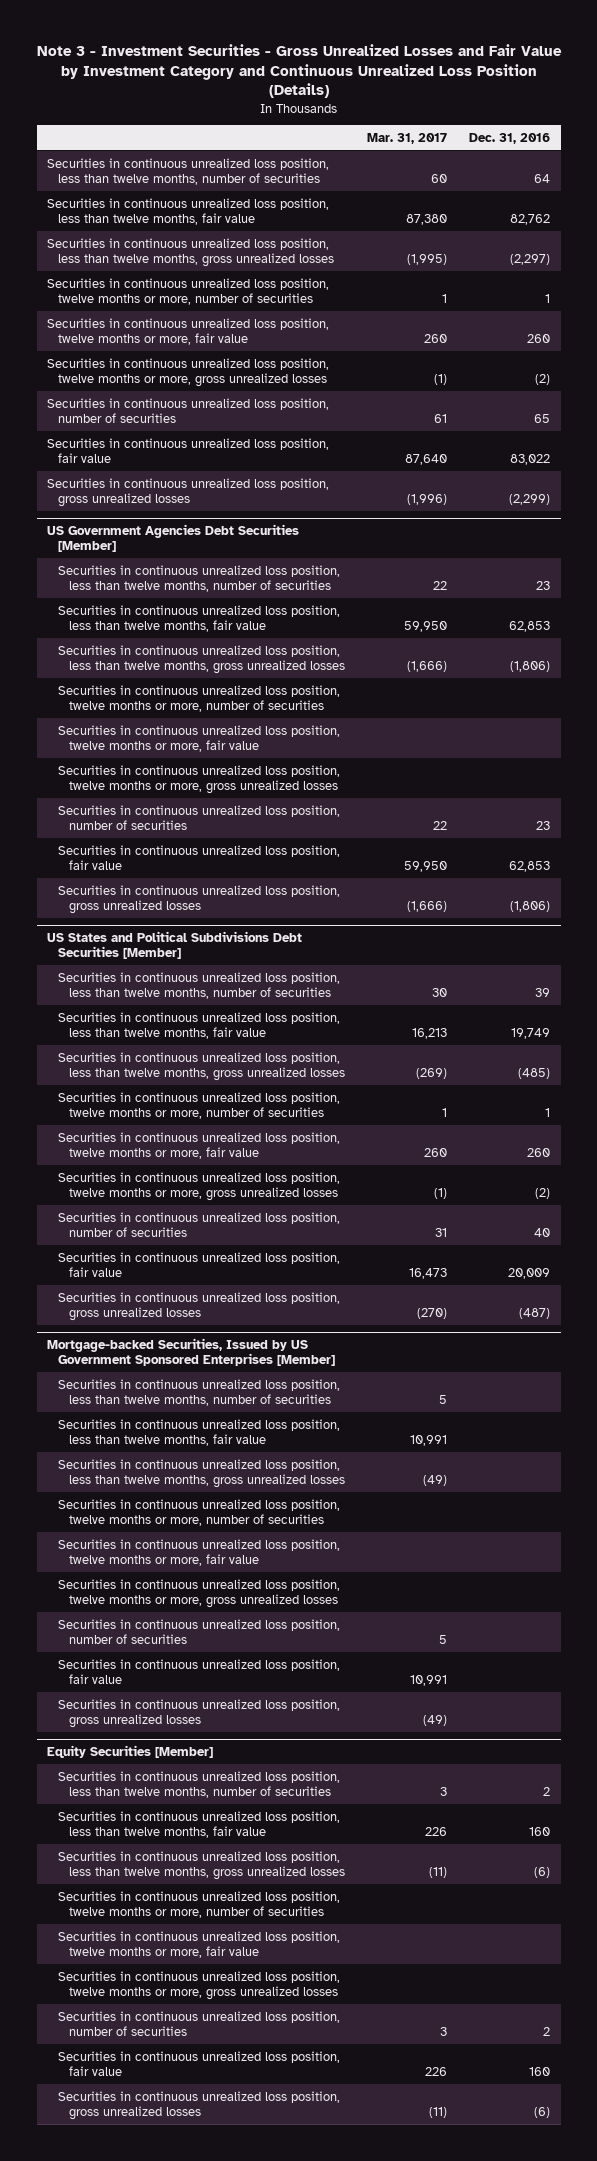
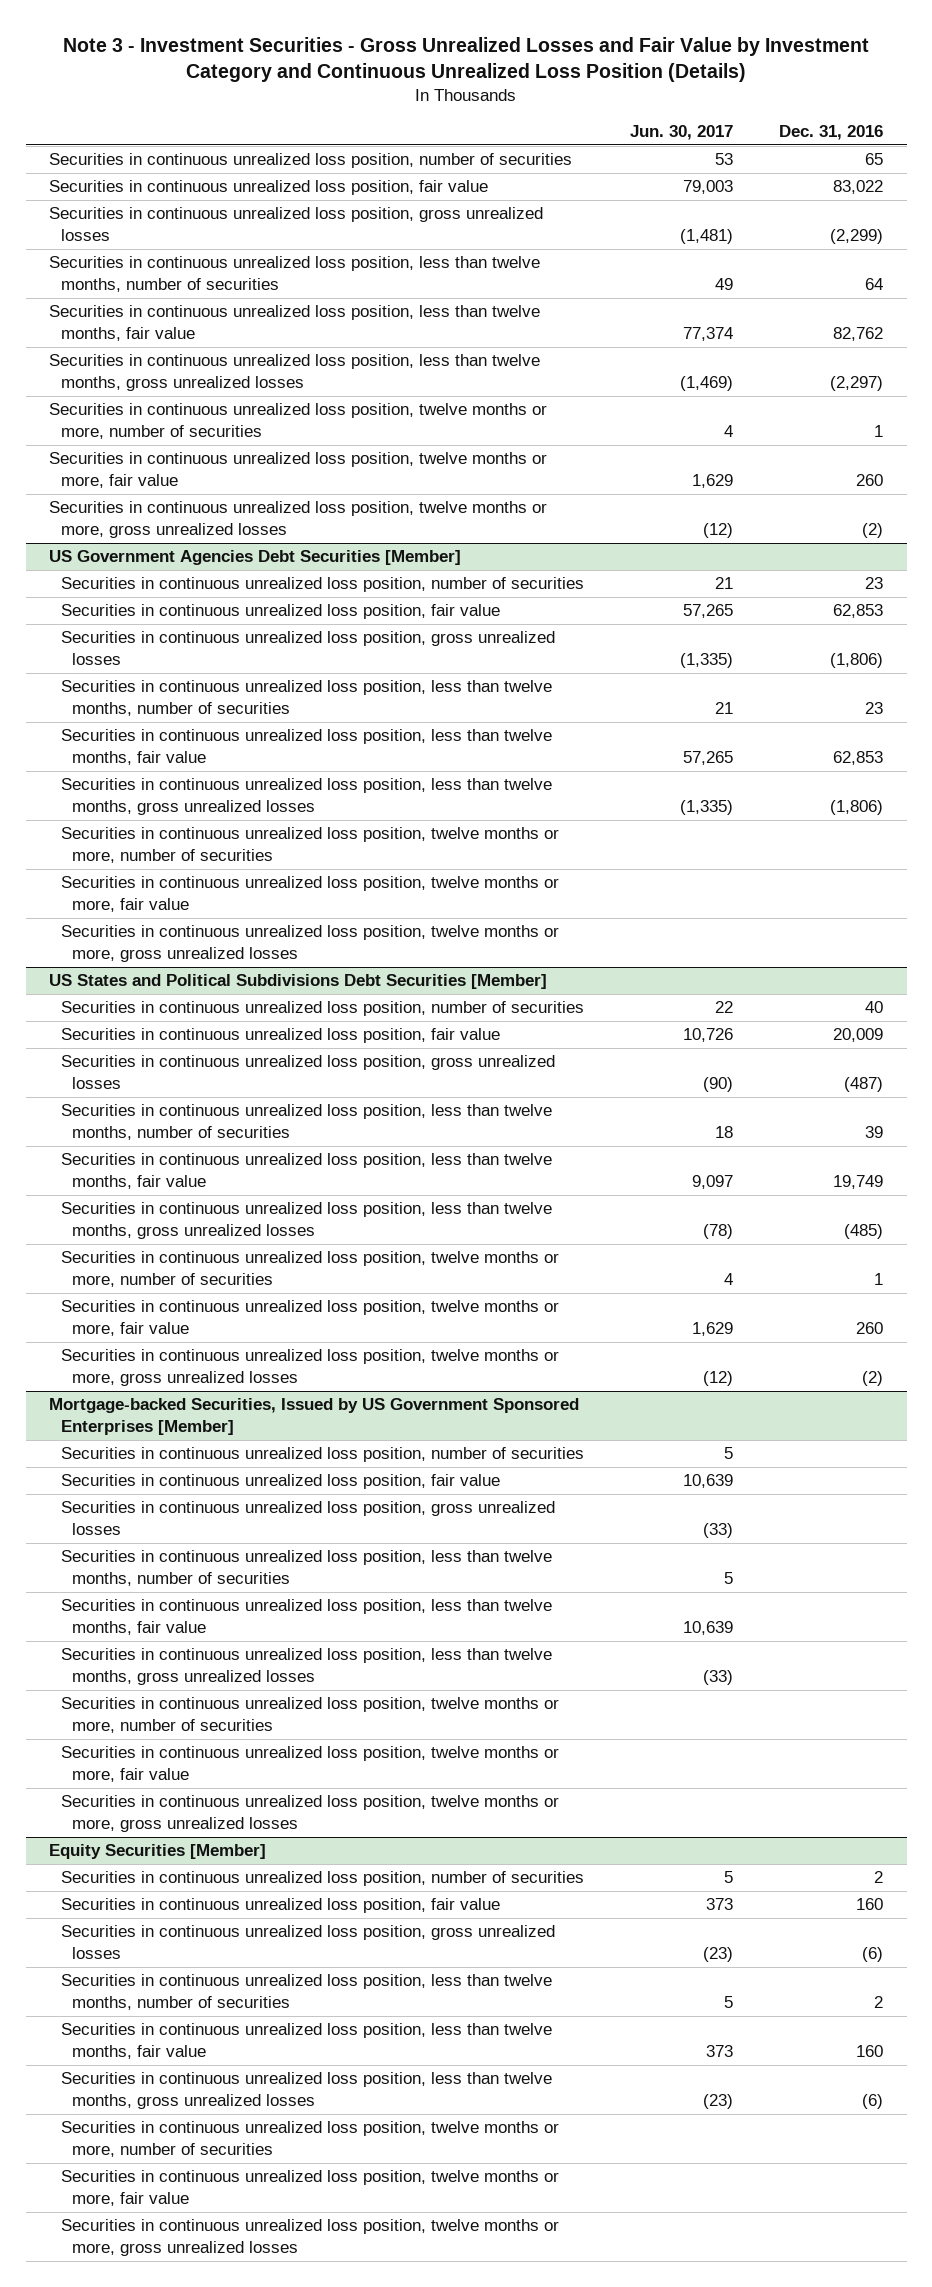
[367,132,448,144] Mar. 31, 2017 -> none
none -> [629,124,733,140] Jun. 30, 2017
[47,397,330,423] Securities in continuous unrealized loss position, number of securities -> [48,153,572,169] Securities in continuous unrealized loss position, number of securities
[47,437,330,463] Securities in continuous unrealized loss position, fair value -> [48,180,488,196] Securities in continuous unrealized loss position, fair value
[47,477,330,507] Securities in continuous unrealized loss position, gross unrealized losses -> [48,207,543,241] Securities in continuous unrealized loss position, gross unrealized losses
[58,804,341,830] Securities in continuous unrealized loss position, number of securities -> [60,577,584,593] Securities in continuous unrealized loss position, number of securities
[58,844,341,870] Securities in continuous unrealized loss position, fair value -> [60,604,500,620] Securities in continuous unrealized loss position, fair value
[58,884,341,914] Securities in continuous unrealized loss position, gross unrealized losses -> [60,631,555,665] Securities in continuous unrealized loss position, gross unrealized losses
[58,1211,341,1237] Securities in continuous unrealized loss position, number of securities -> [60,1001,584,1017] Securities in continuous unrealized loss position, number of securities
[58,1251,341,1277] Securities in continuous unrealized loss position, fair value -> [60,1028,500,1044] Securities in continuous unrealized loss position, fair value
[58,1291,341,1321] Securities in continuous unrealized loss position, gross unrealized losses -> [60,1055,555,1089] Securities in continuous unrealized loss position, gross unrealized losses
[58,1618,341,1644] Securities in continuous unrealized loss position, number of securities -> [60,1447,584,1463] Securities in continuous unrealized loss position, number of securities
[58,1658,341,1684] Securities in continuous unrealized loss position, fair value -> [60,1474,500,1490] Securities in continuous unrealized loss position, fair value
[58,1698,341,1728] Securities in continuous unrealized loss position, gross unrealized losses -> [60,1501,555,1535] Securities in continuous unrealized loss position, gross unrealized losses
[58,2010,341,2036] Securities in continuous unrealized loss position, number of securities -> [60,1871,584,1887] Securities in continuous unrealized loss position, number of securities
[58,2050,341,2076] Securities in continuous unrealized loss position, fair value -> [60,1898,500,1914] Securities in continuous unrealized loss position, fair value
[58,2090,341,2120] Securities in continuous unrealized loss position, gross unrealized losses -> [60,1925,555,1959] Securities in continuous unrealized loss position, gross unrealized losses

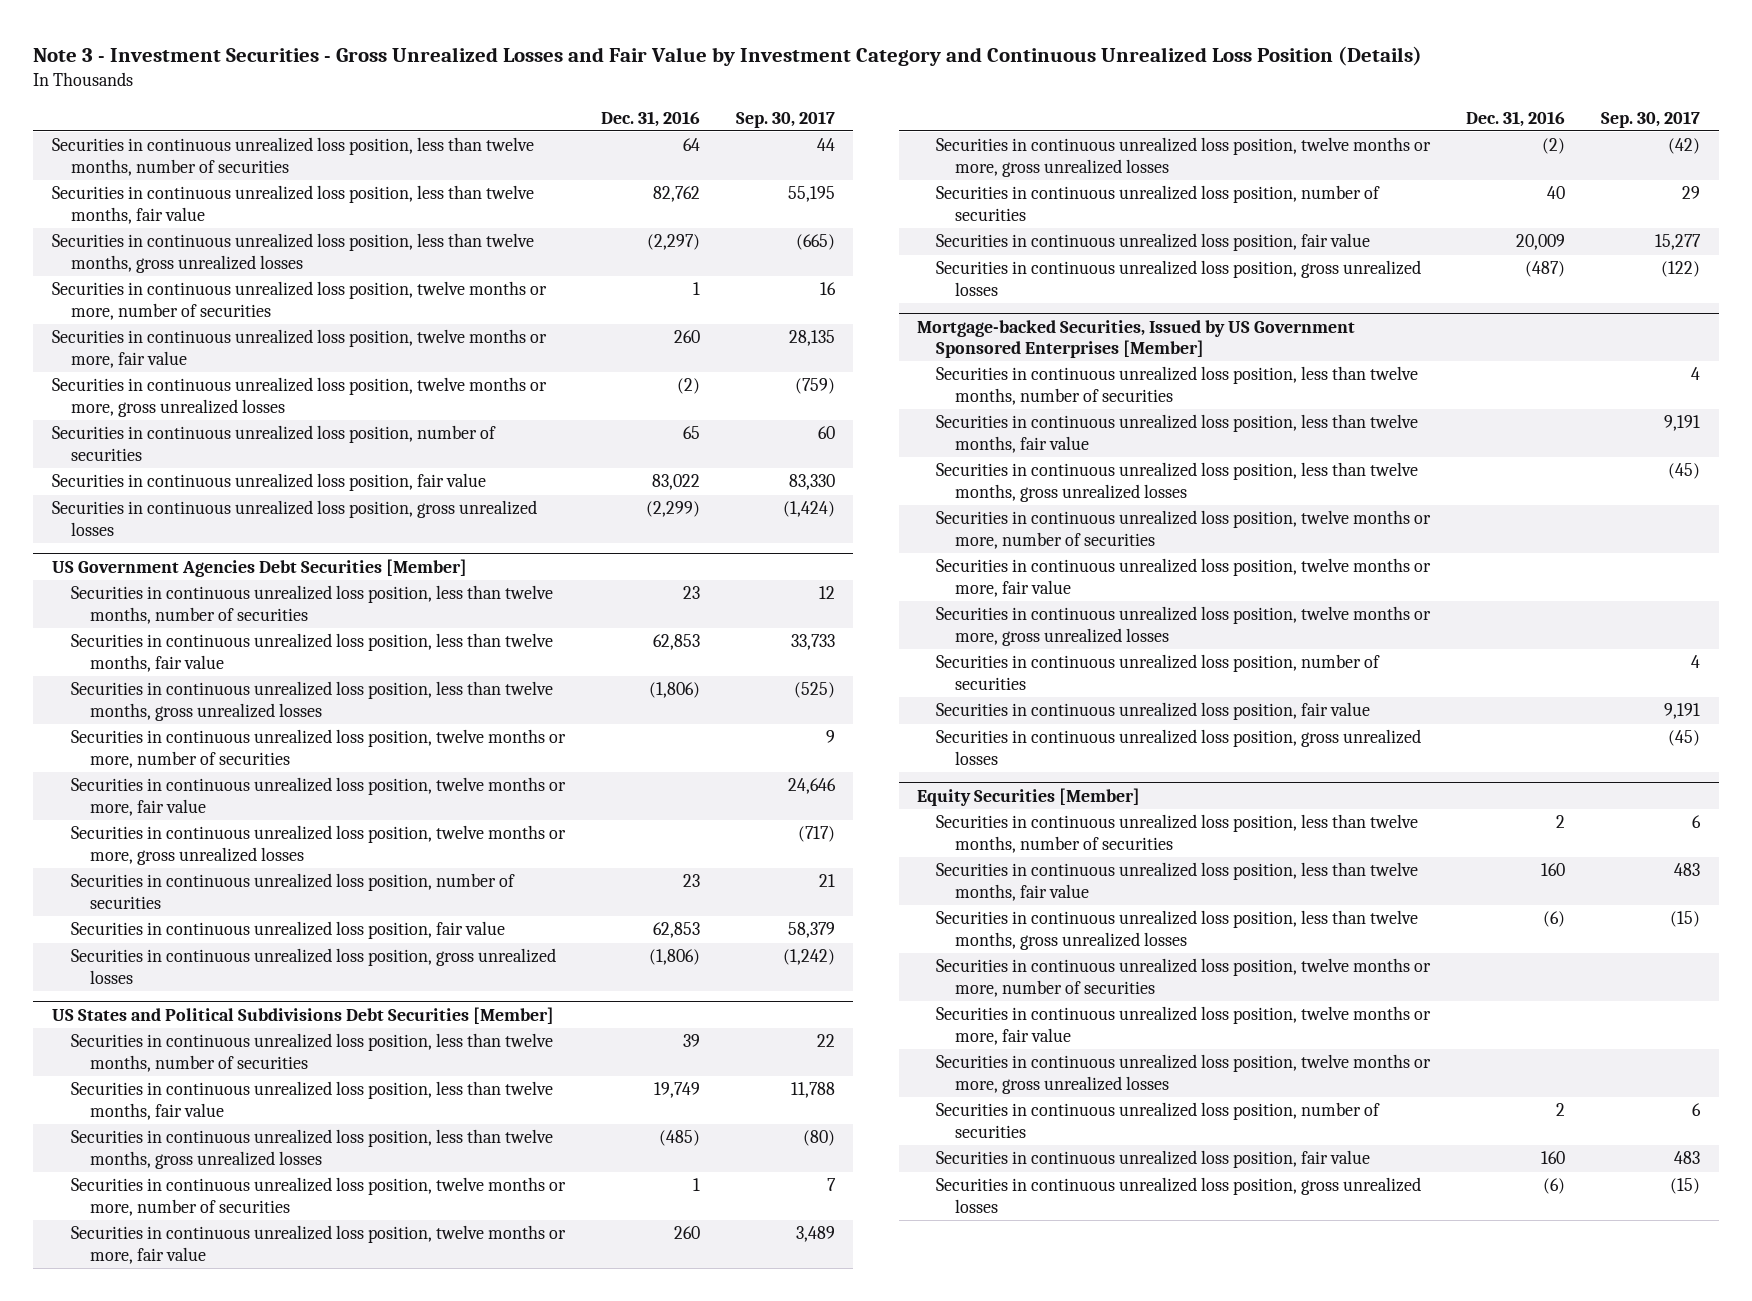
[629,124,733,140] Jun. 30, 2017 -> none
none -> [736,110,836,128] Sep. 30, 2017
[48,153,572,169] Securities in continuous unrealized loss position, number of securities -> [51,425,496,461] Securities in continuous unrealized loss position, number of securities
[48,180,488,196] Securities in continuous unrealized loss position, fair value -> [51,473,486,492] Securities in continuous unrealized loss position, fair value
[48,207,543,241] Securities in continuous unrealized loss position, gross unrealized losses -> [51,500,537,536] Securities in continuous unrealized loss position, gross unrealized losses
[60,577,584,593] Securities in continuous unrealized loss position, number of securities -> [70,873,515,909] Securities in continuous unrealized loss position, number of securities
[60,604,500,620] Securities in continuous unrealized loss position, fair value -> [70,921,505,940] Securities in continuous unrealized loss position, fair value
[60,631,555,665] Securities in continuous unrealized loss position, gross unrealized losses -> [70,948,556,984] Securities in continuous unrealized loss position, gross unrealized losses
[60,1001,584,1017] Securities in continuous unrealized loss position, number of securities -> [935,185,1380,221] Securities in continuous unrealized loss position, number of securities
[60,1028,500,1044] Securities in continuous unrealized loss position, fair value -> [935,233,1370,252] Securities in continuous unrealized loss position, fair value
[60,1055,555,1089] Securities in continuous unrealized loss position, gross unrealized losses -> [935,260,1421,296] Securities in continuous unrealized loss position, gross unrealized losses
[60,1447,584,1463] Securities in continuous unrealized loss position, number of securities -> [935,654,1380,690] Securities in continuous unrealized loss position, number of securities
[60,1474,500,1490] Securities in continuous unrealized loss position, fair value -> [935,702,1370,721] Securities in continuous unrealized loss position, fair value
[60,1501,555,1535] Securities in continuous unrealized loss position, gross unrealized losses -> [935,729,1421,765] Securities in continuous unrealized loss position, gross unrealized losses
[60,1871,584,1887] Securities in continuous unrealized loss position, number of securities -> [935,1102,1380,1138] Securities in continuous unrealized loss position, number of securities
[60,1898,500,1914] Securities in continuous unrealized loss position, fair value -> [935,1150,1370,1169] Securities in continuous unrealized loss position, fair value
[60,1925,555,1959] Securities in continuous unrealized loss position, gross unrealized losses -> [935,1177,1421,1213] Securities in continuous unrealized loss position, gross unrealized losses

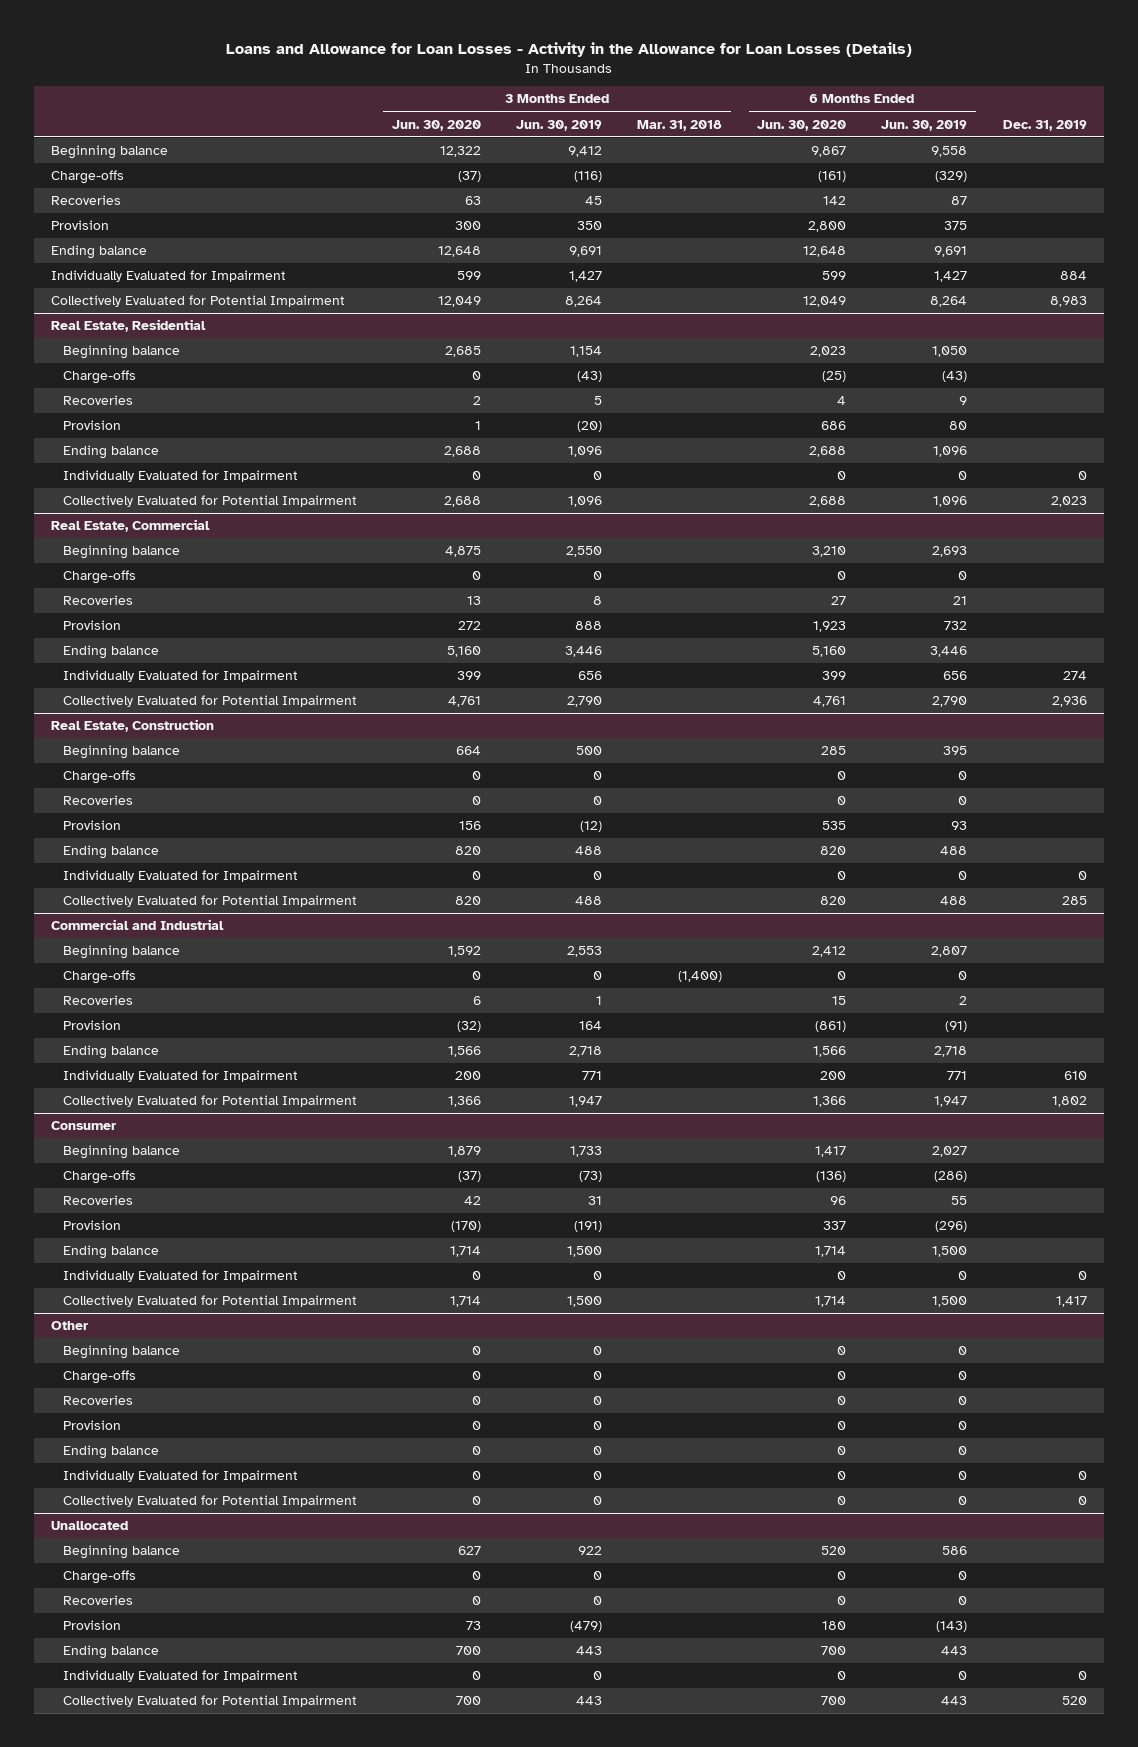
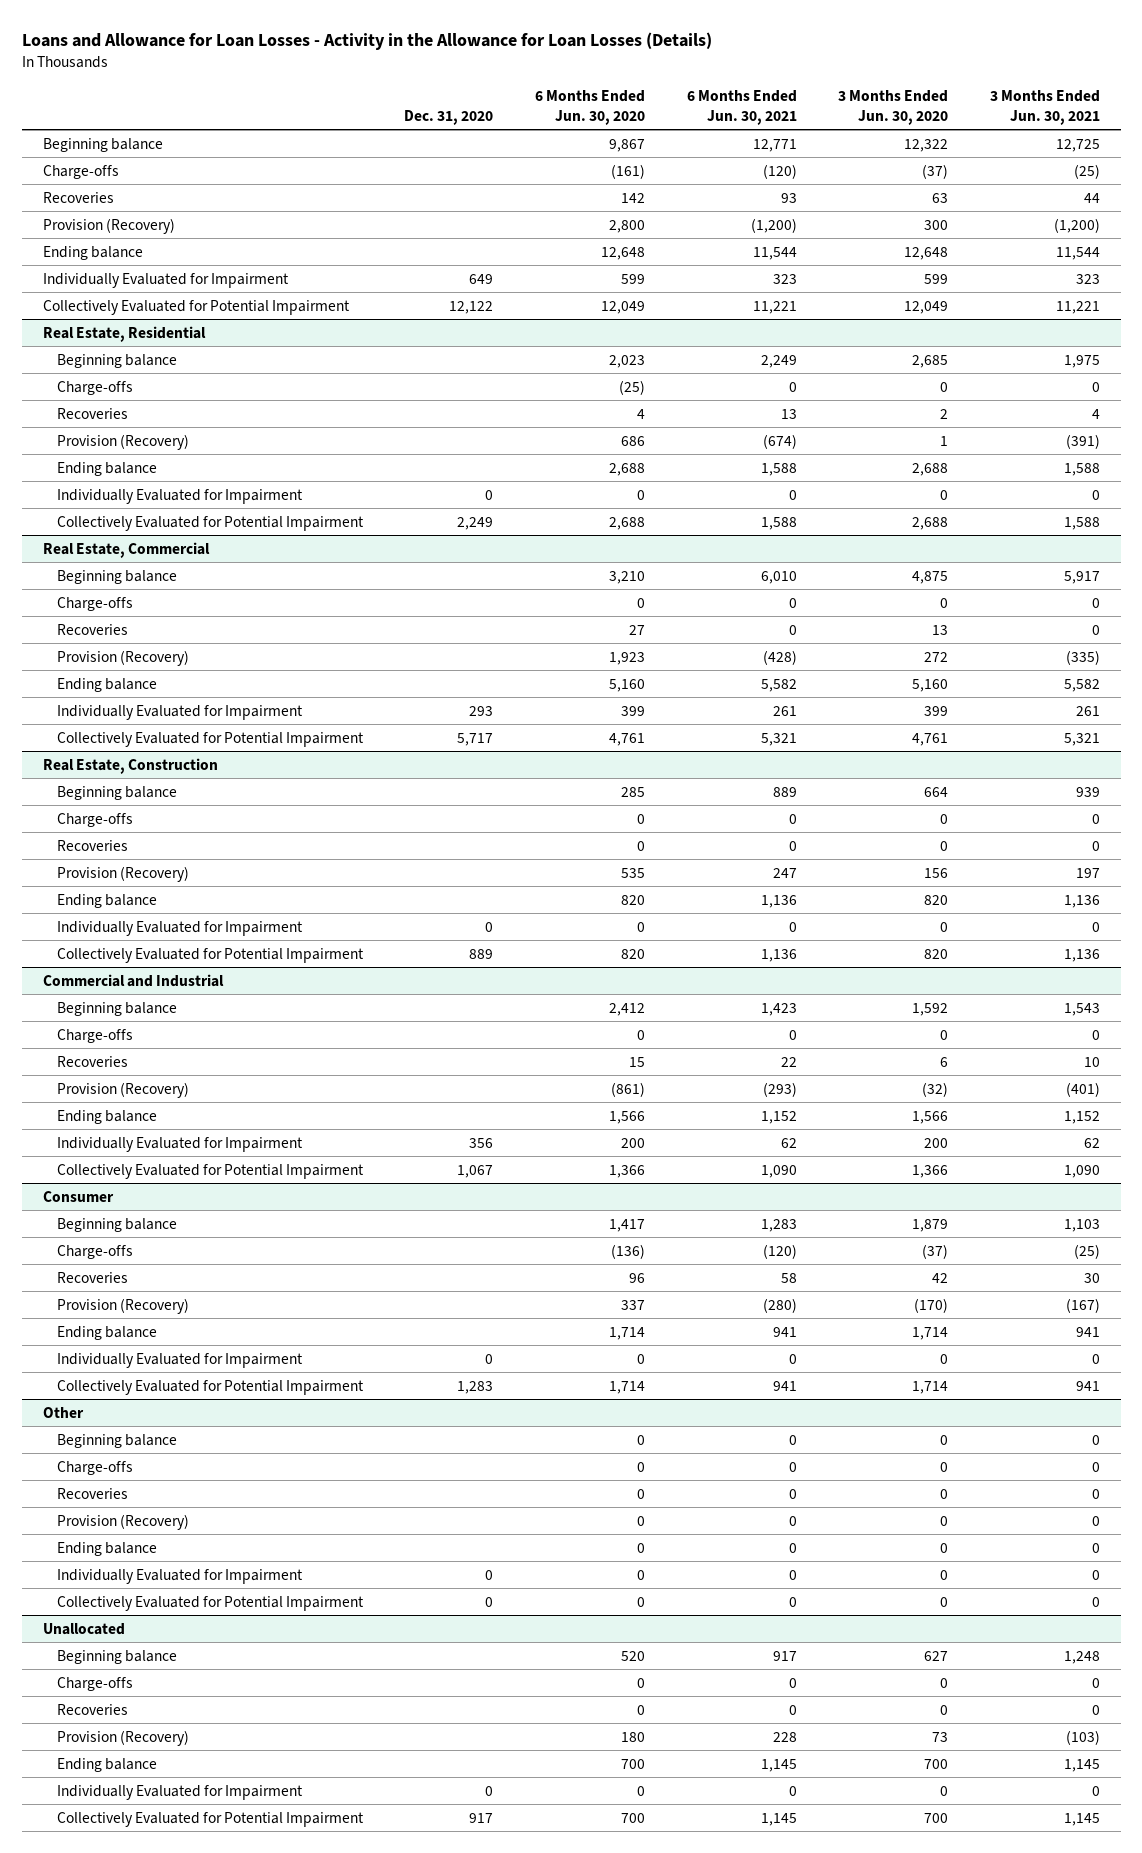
[516,119,603,131] Jun. 30, 2019 -> none
[637,119,723,131] Mar. 31, 2018 -> none
[881,119,968,131] Jun. 30, 2019 -> none
[1002,119,1087,131] Dec. 31, 2019 -> none
none -> [404,110,494,126] Dec. 31, 2020
none -> [686,90,797,126] 6 Months Ended Jun. 30, 2021
none -> [989,90,1100,126] 3 Months Ended Jun. 30, 2021
[51,220,110,231] Provision -> [42,217,175,234] Provision (Recovery)
[63,420,122,431] Provision -> [56,433,189,450] Provision (Recovery)
[63,620,122,631] Provision -> [56,649,189,666] Provision (Recovery)
[63,820,122,831] Provision -> [56,865,189,882] Provision (Recovery)
[63,1020,122,1031] Provision -> [56,1081,189,1098] Provision (Recovery)
[63,1220,122,1231] Provision -> [56,1297,189,1314] Provision (Recovery)
[63,1420,122,1431] Provision -> [56,1513,189,1530] Provision (Recovery)
[63,1620,122,1631] Provision -> [56,1729,189,1746] Provision (Recovery)

